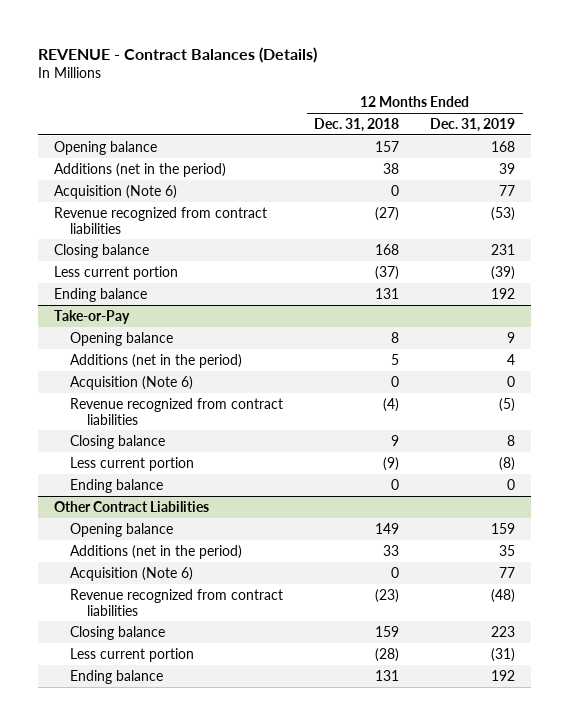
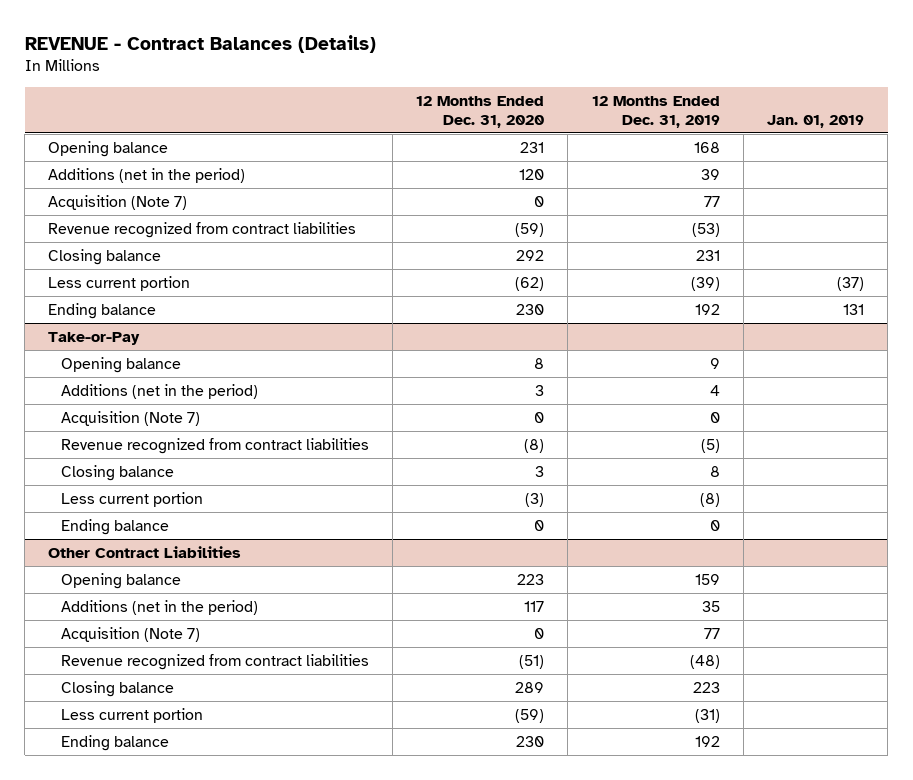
[314,117,400,132] Dec. 31, 2018 -> none
none -> [416,96,545,128] 12 Months Ended Dec. 31, 2020
none -> [767,114,865,128] Jan. 01, 2019
[53,184,177,199] Acquisition (Note 6) -> [48,195,188,211] Acquisition (Note 7)
[70,375,194,390] Acquisition (Note 6) -> [60,411,200,427] Acquisition (Note 7)
[70,566,194,581] Acquisition (Note 6) -> [60,627,200,643] Acquisition (Note 7)

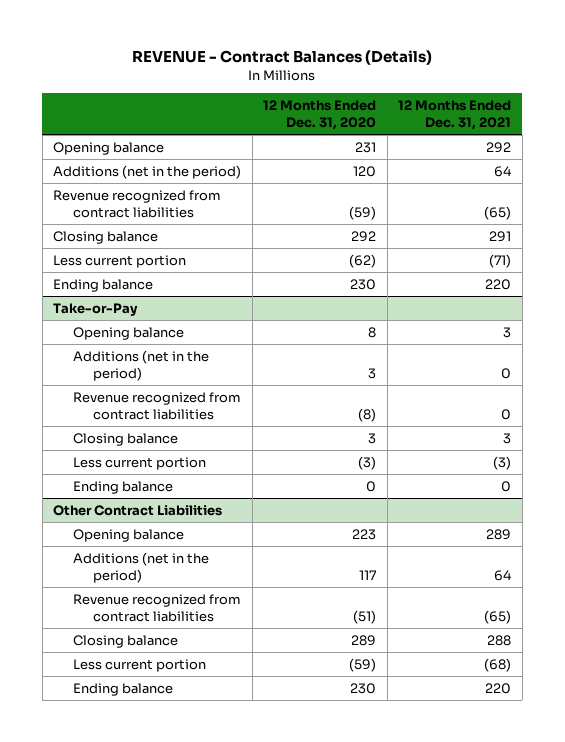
[591,96,720,128] 12 Months Ended Dec. 31, 2019 -> none
[767,114,865,128] Jan. 01, 2019 -> none
none -> [398,99,512,130] 12 Months Ended Dec. 31, 2021
[48,195,188,211] Acquisition (Note 7) -> none
[60,411,200,427] Acquisition (Note 7) -> none
[60,627,200,643] Acquisition (Note 7) -> none

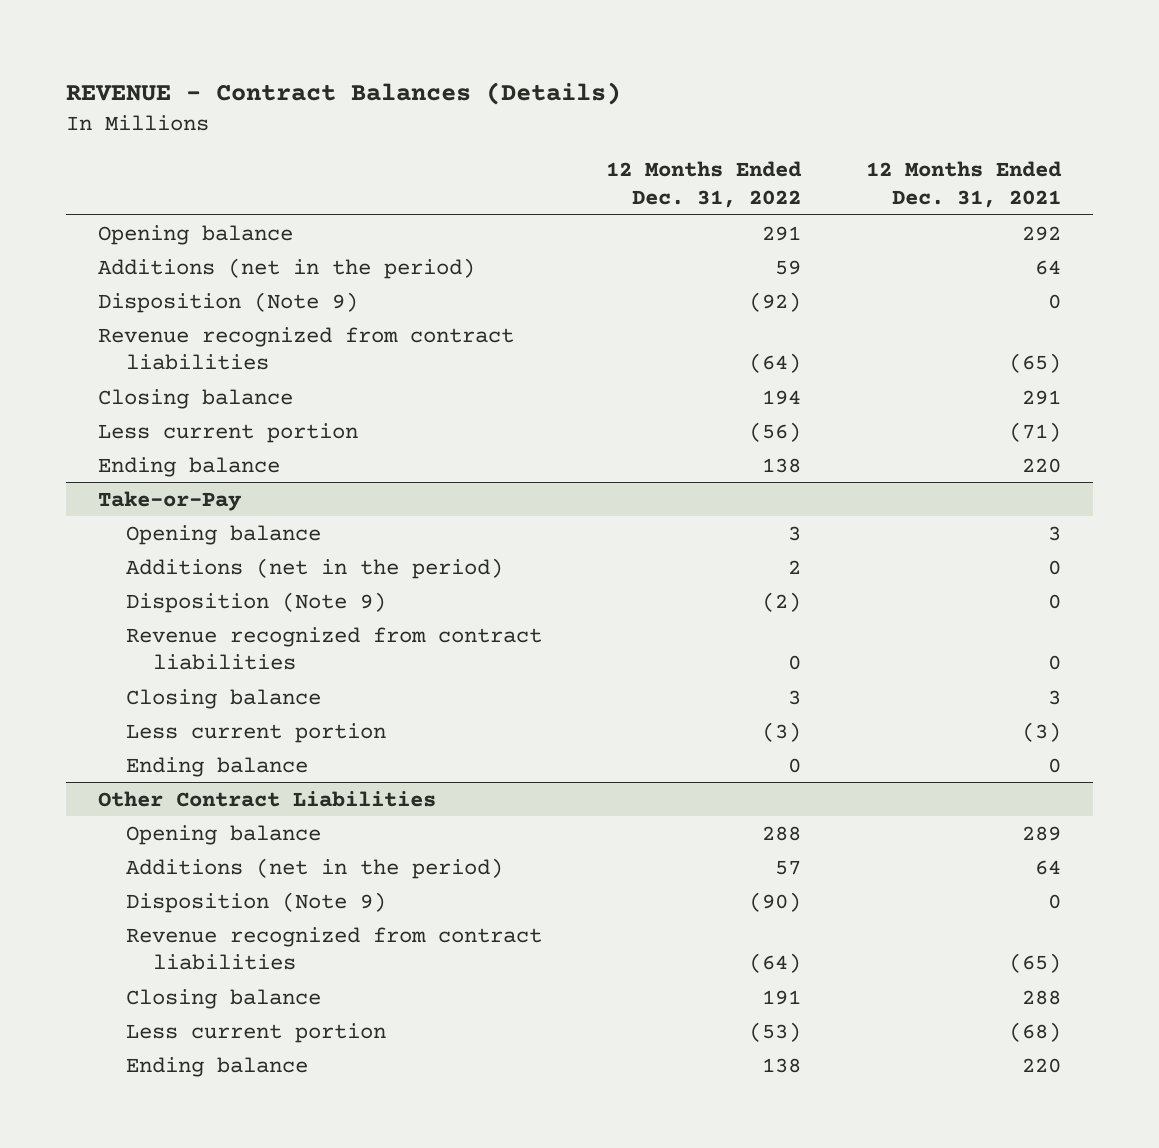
[263,99,377,130] 12 Months Ended Dec. 31, 2020 -> none
none -> [606,161,803,208] 12 Months Ended Dec. 31, 2022
none -> [97,291,358,313] Disposition (Note 9)
none -> [125,591,386,613] Disposition (Note 9)
none -> [125,891,386,913] Disposition (Note 9)

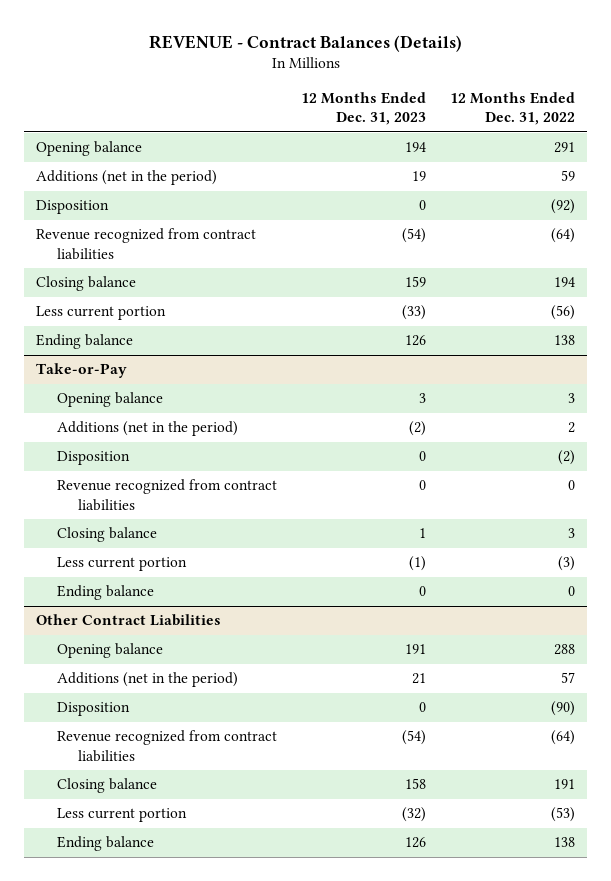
[865,161,1062,208] 12 Months Ended Dec. 31, 2021 -> none
none -> [300,92,426,126] 12 Months Ended Dec. 31, 2023
[97,291,358,313] Disposition (Note 9) -> [36,200,110,215] Disposition
[125,591,386,613] Disposition (Note 9) -> [56,451,130,466] Disposition
[125,891,386,913] Disposition (Note 9) -> [56,702,130,717] Disposition

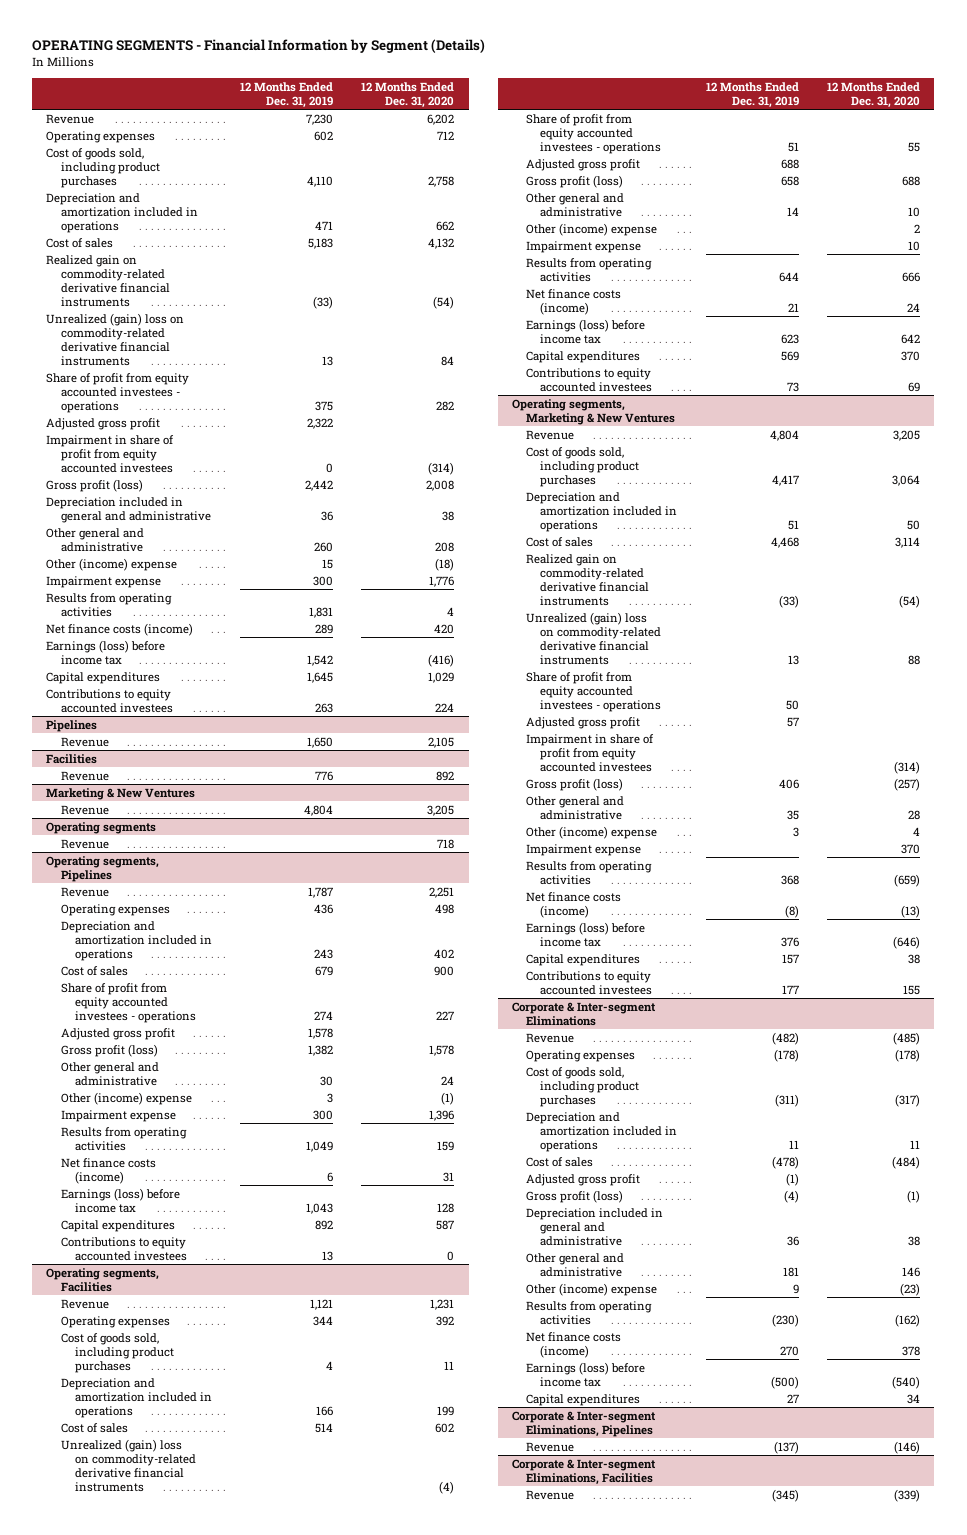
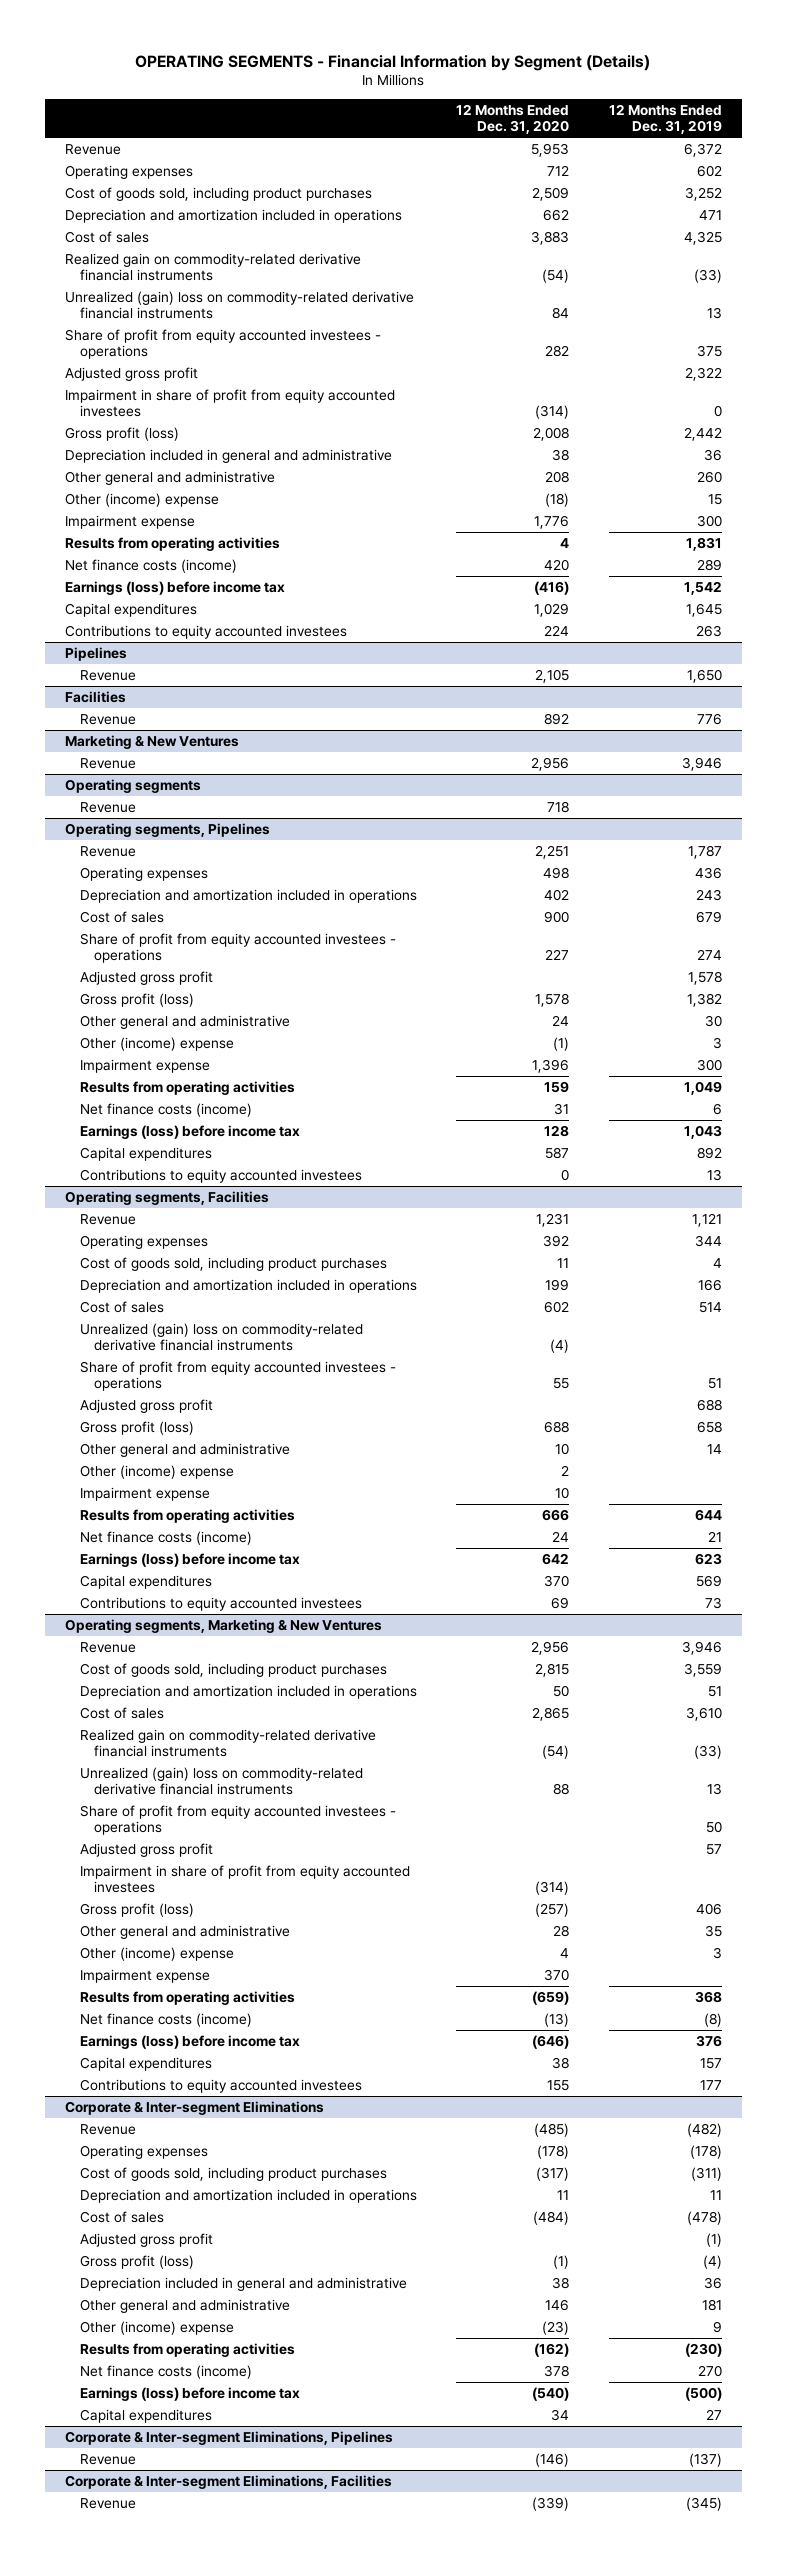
[306,113,334,125] 7,230 -> [683,142,722,157] 6,372
[427,113,455,125] 6,202 -> [531,142,570,157] 5,953
[307,175,334,187] 4,110 -> [684,186,722,201] 3,252
[428,175,455,187] 2,758 -> [532,186,570,201] 2,509
[308,237,334,249] 5,183 -> [683,230,722,245] 4,325
[428,237,455,249] 4,132 -> [531,230,570,245] 3,883
[304,804,334,816] 4,804 -> [681,756,722,771] 3,946
[427,804,455,816] 3,205 -> [531,756,570,771] 2,956
[769,429,799,441] 4,804 -> [681,1640,722,1655] 3,946
[893,429,921,441] 3,205 -> [531,1640,570,1655] 2,956
[771,474,799,486] 4,417 -> [683,1662,722,1677] 3,559
[892,474,921,486] 3,064 -> [535,1662,570,1677] 2,815
[770,536,799,548] 4,468 -> [685,1706,722,1721] 3,610
[895,536,921,548] 3,114 -> [532,1706,570,1721] 2,865

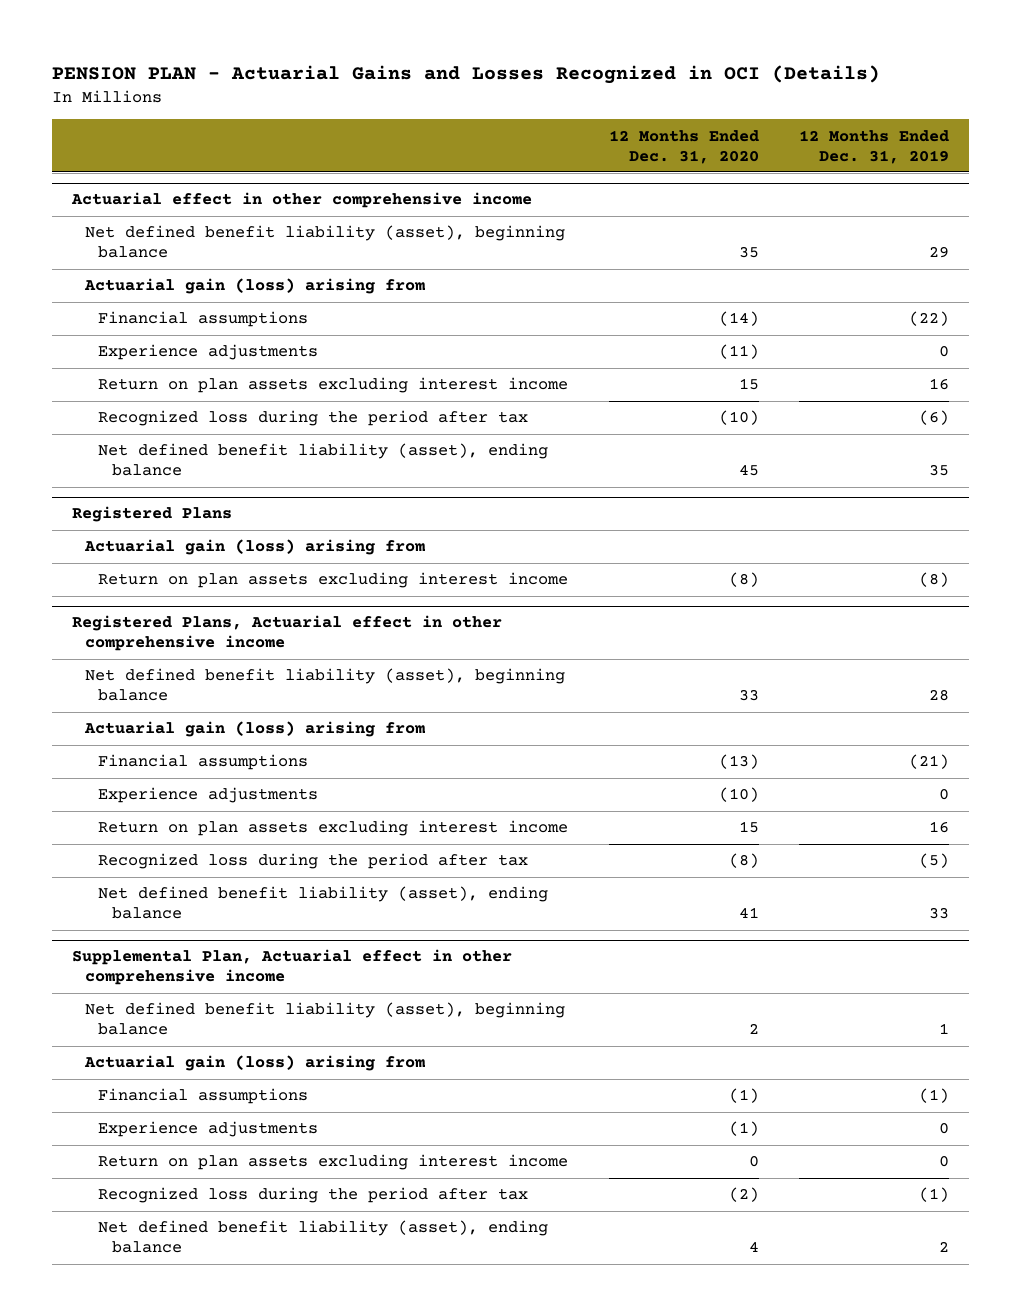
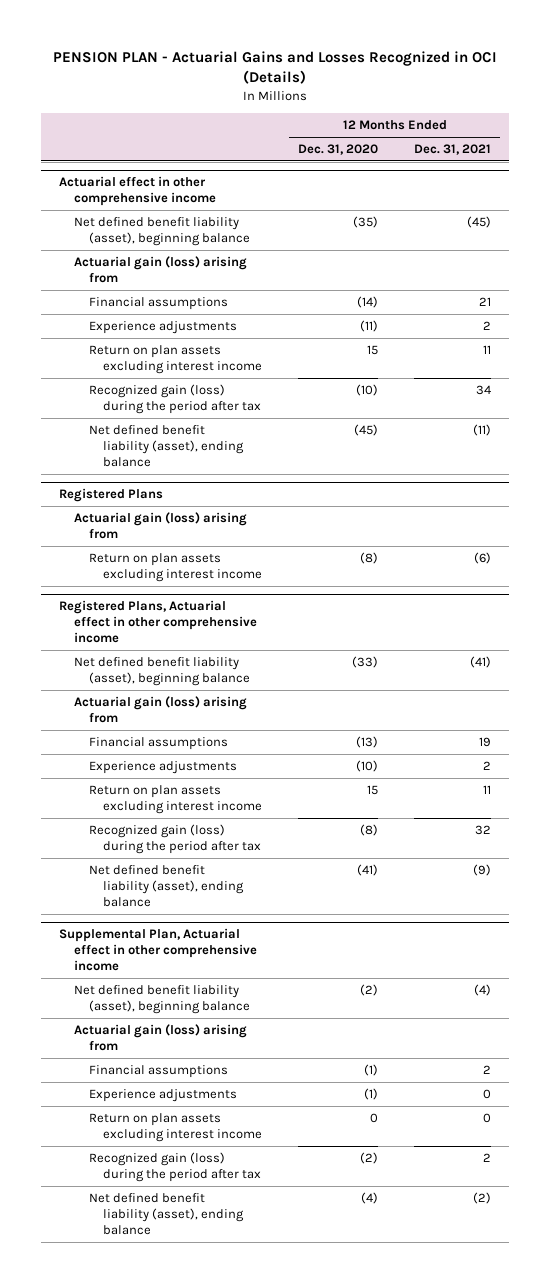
[798,129,949,164] 12 Months Ended Dec. 31, 2019 -> none
none -> [414,144,492,156] Dec. 31, 2021
[738,246,759,259] 35 -> [353,216,379,229] (35)
[98,410,529,427] Recognized loss during the period after tax -> [88,384,262,415] Recognized gain (loss) during the period after tax
[738,464,759,477] 45 -> [354,424,379,437] (45)
[738,689,759,702] 33 -> [352,656,379,669] (33)
[98,853,529,870] Recognized loss during the period after tax -> [88,824,262,855] Recognized gain (loss) during the period after tax
[738,907,759,919] 41 -> [357,864,379,877] (41)
[748,1023,759,1035] 2 -> [360,984,379,997] (2)
[98,1187,529,1204] Recognized loss during the period after tax -> [88,1152,262,1183] Recognized gain (loss) during the period after tax
[748,1241,759,1253] 4 -> [361,1192,379,1205] (4)

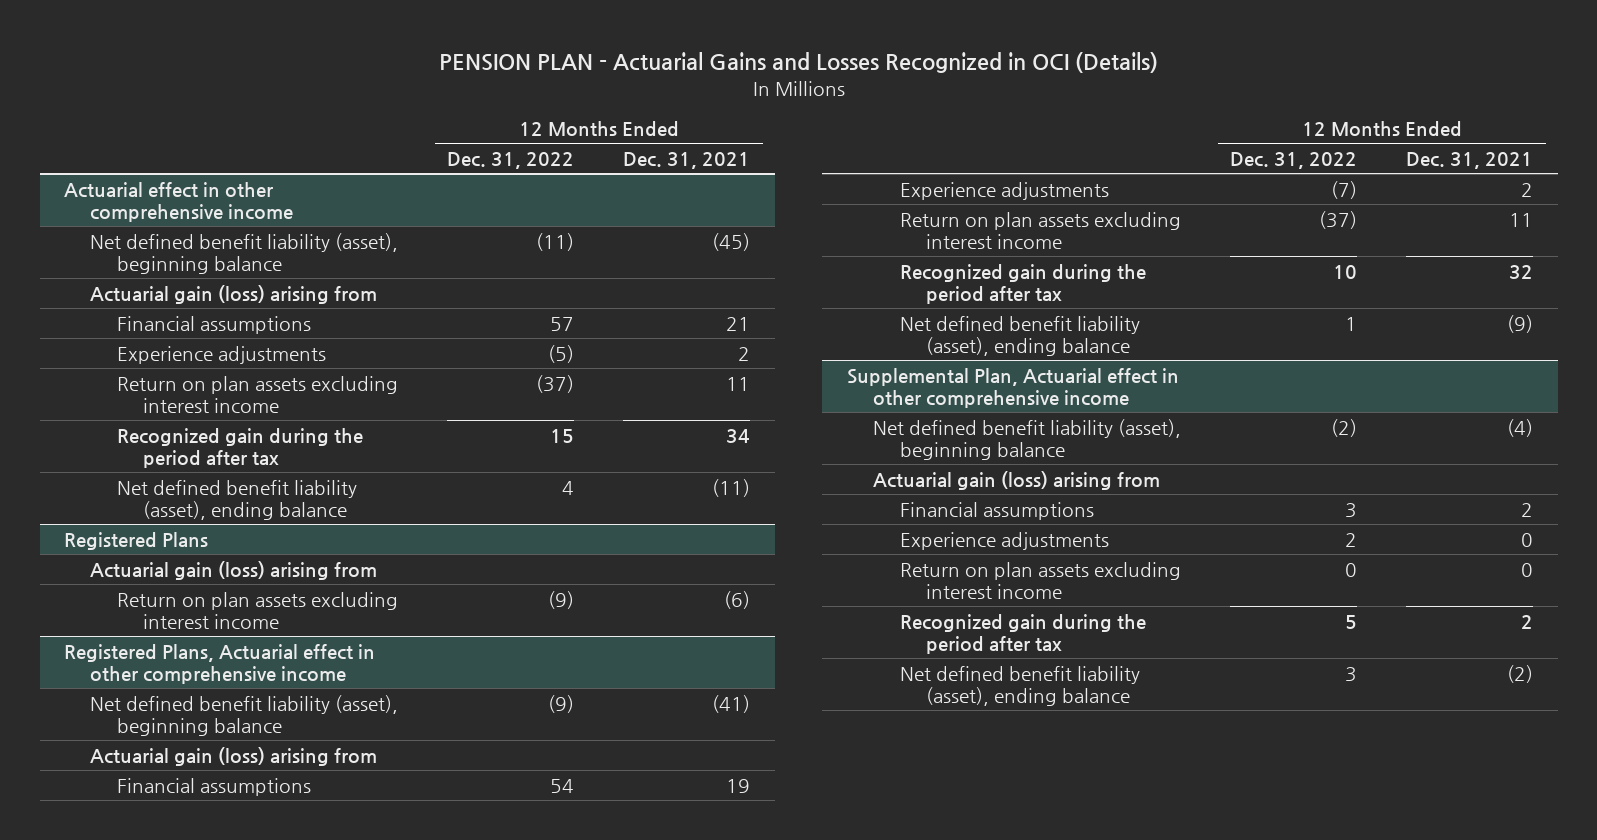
[298,144,379,156] Dec. 31, 2020 -> none
none -> [447,152,575,170] Dec. 31, 2022
[88,384,262,415] Recognized gain (loss) during the period after tax -> [116,427,363,468] Recognized gain during the period after tax
[88,824,262,855] Recognized gain (loss) during the period after tax -> [899,263,1146,304] Recognized gain during the period after tax
[88,1152,262,1183] Recognized gain (loss) during the period after tax -> [899,613,1146,654] Recognized gain during the period after tax

